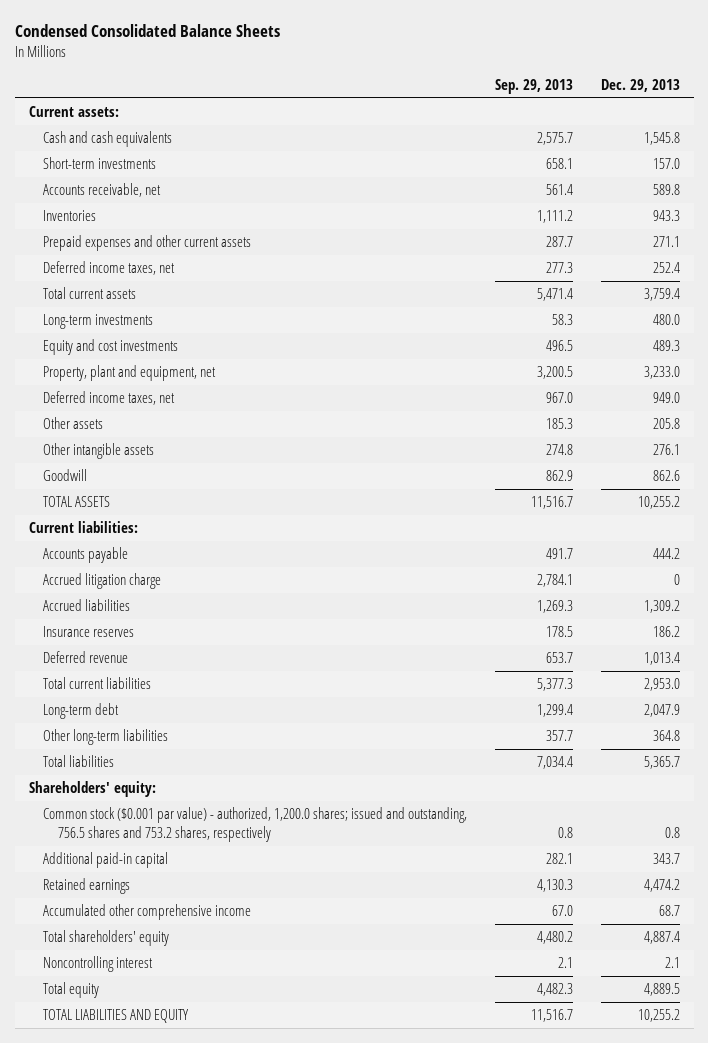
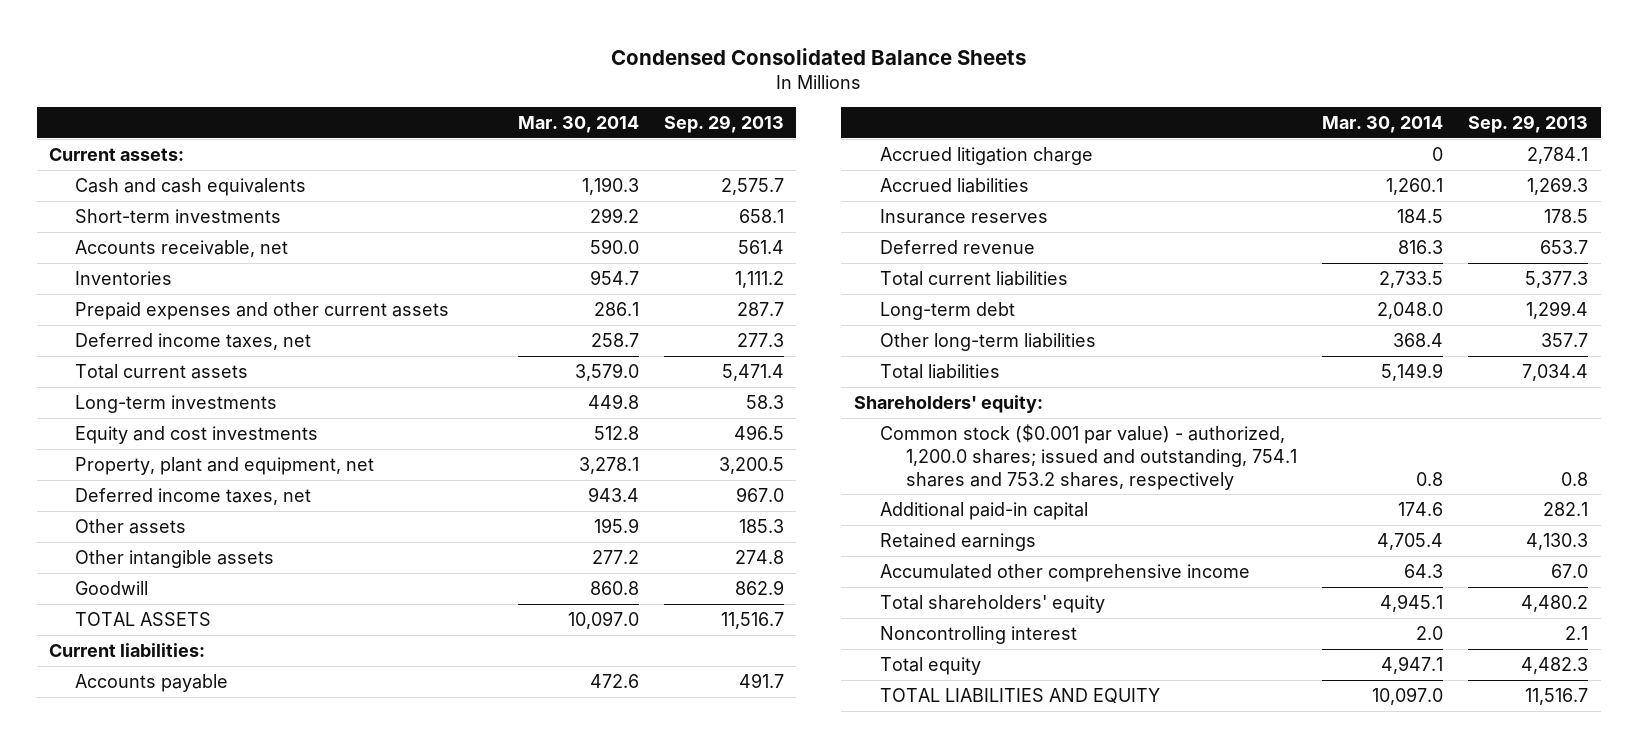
[600,78,680,92] Dec. 29, 2013 -> none
none -> [517,115,639,133] Mar. 30, 2014
[43,807,468,843] Common stock ($0.001 par value) - authorized, 1,200.0 shares; issued and outstanding, 756.5 shares and 753.2 shares, respectively -> [879,423,1298,490] Common stock ($0.001 par value) - authorized, 1,200.0 shares; issued and outstanding, 754.1 shares and 753.2 shares, respectively

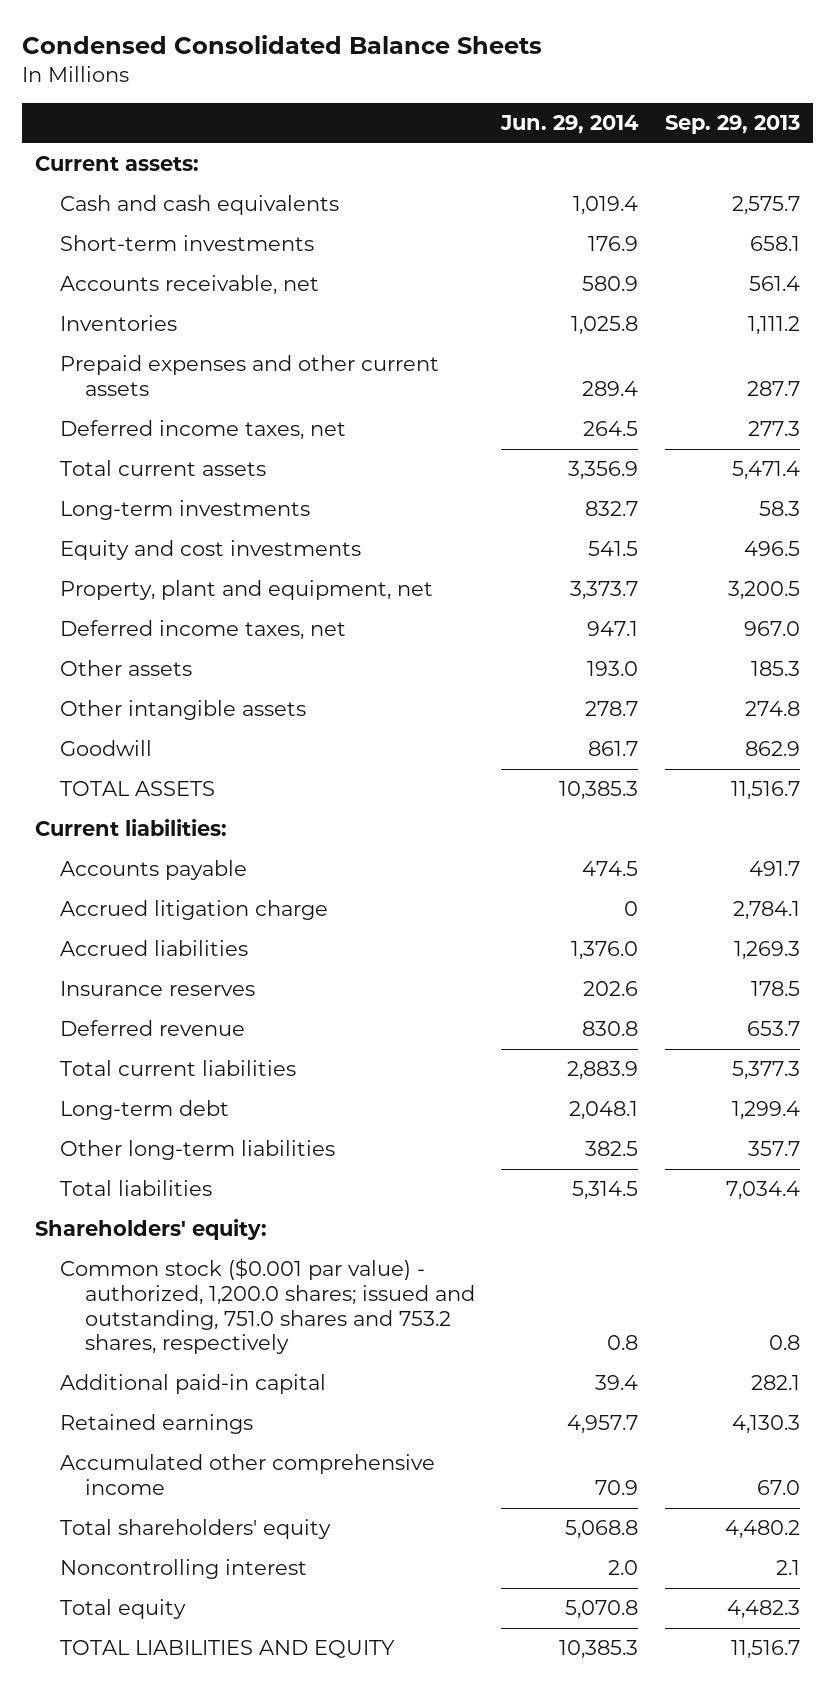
[517,115,639,133] Mar. 30, 2014 -> none
none -> [500,114,640,134] Jun. 29, 2014
[879,423,1298,490] Common stock ($0.001 par value) - authorized, 1,200.0 shares; issued and outstanding, 754.1 shares and 753.2 shares, respectively -> [59,1258,475,1355] Common stock ($0.001 par value) - authorized, 1,200.0 shares; issued and outstanding, 751.0 shares and 753.2 shares, respectively

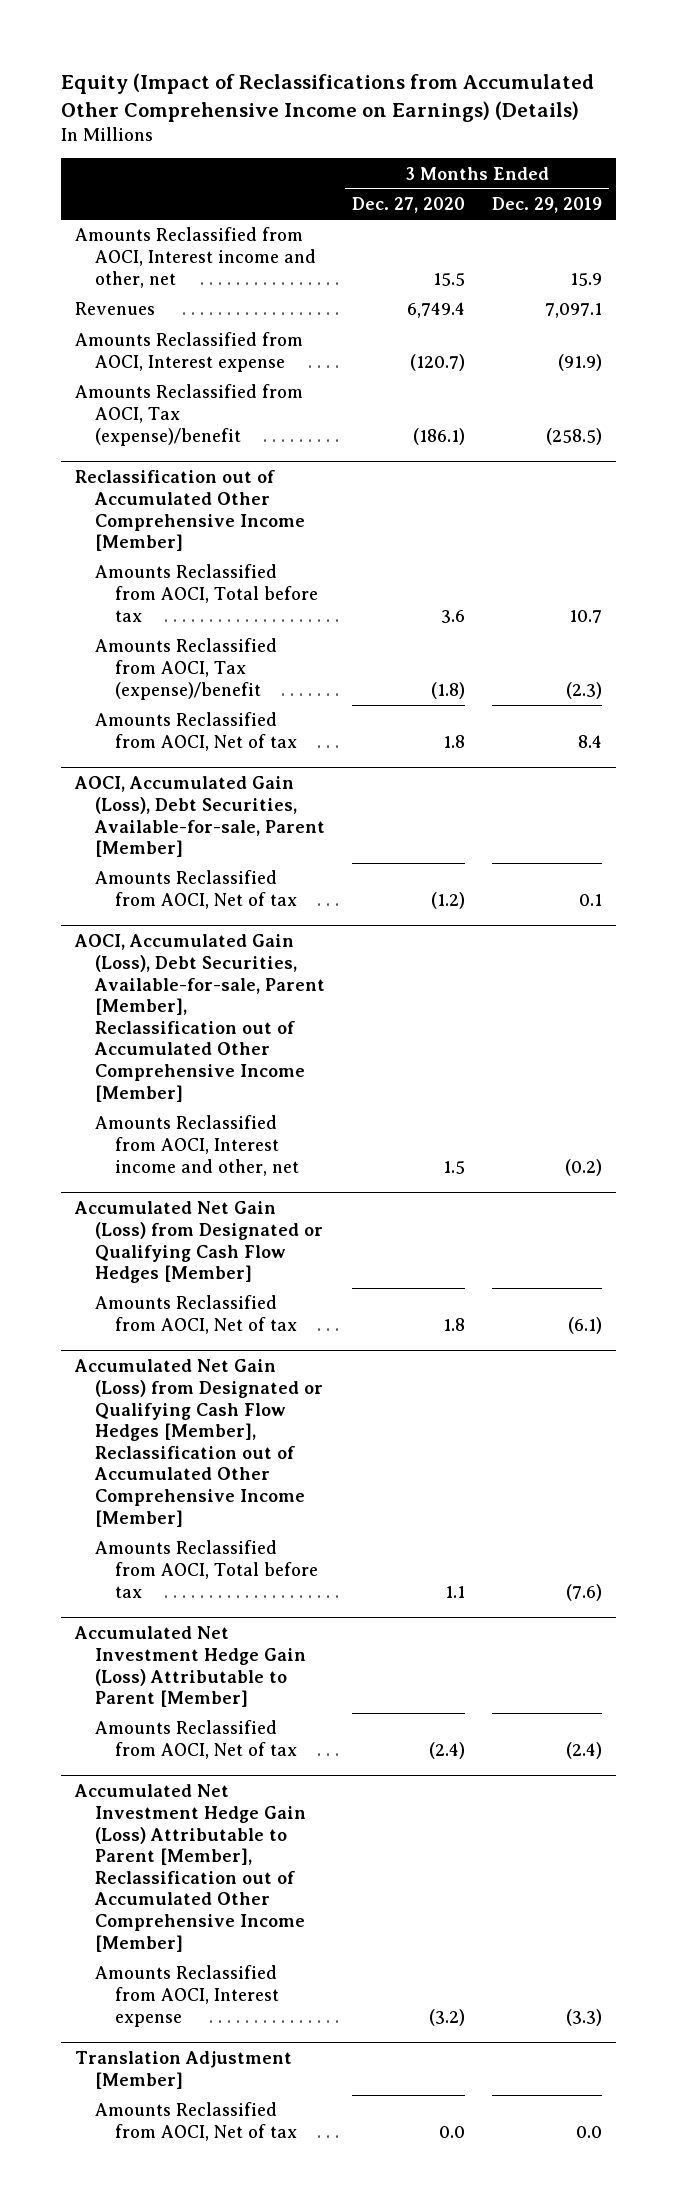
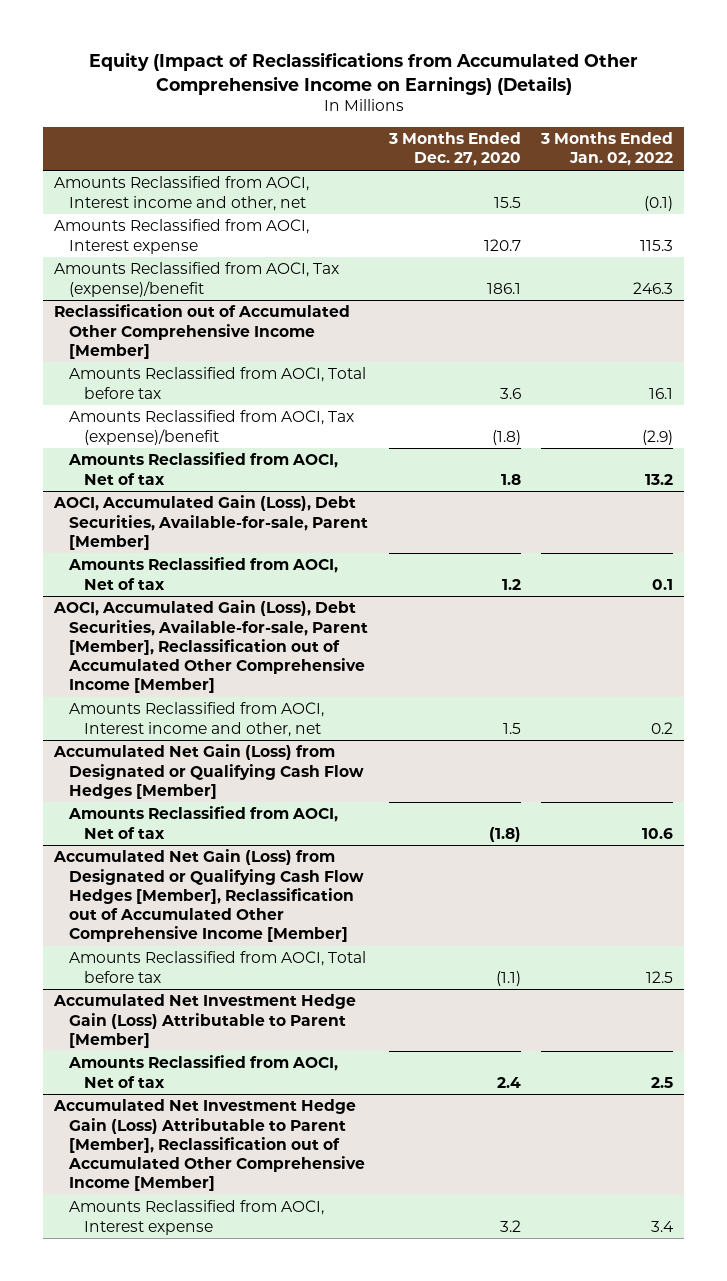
[492,197,603,214] Dec. 29, 2019 -> none
none -> [540,132,674,167] 3 Months Ended Jan. 02, 2022
[74,302,155,316] Revenues -> none
[410,354,466,372] (120.7) -> [483,238,521,251] 120.7
[413,427,466,445] (186.1) -> [486,282,521,294] 186.1
[431,892,466,910] (1.2) -> [501,578,521,590] 1.2
[443,1318,466,1332] 1.8 -> [488,826,521,842] (1.8)
[445,1585,466,1598] 1.1 -> [495,970,521,986] (1.1)
[429,1742,466,1760] (2.4) -> [496,1076,521,1088] 2.4
[74,2051,292,2089] Translation Adjustment [Member] -> none
[95,2102,298,2142] Amounts Reclassified from AOCI, Net of tax -> none
[429,2008,466,2026] (3.2) -> [499,1219,521,1232] 3.2

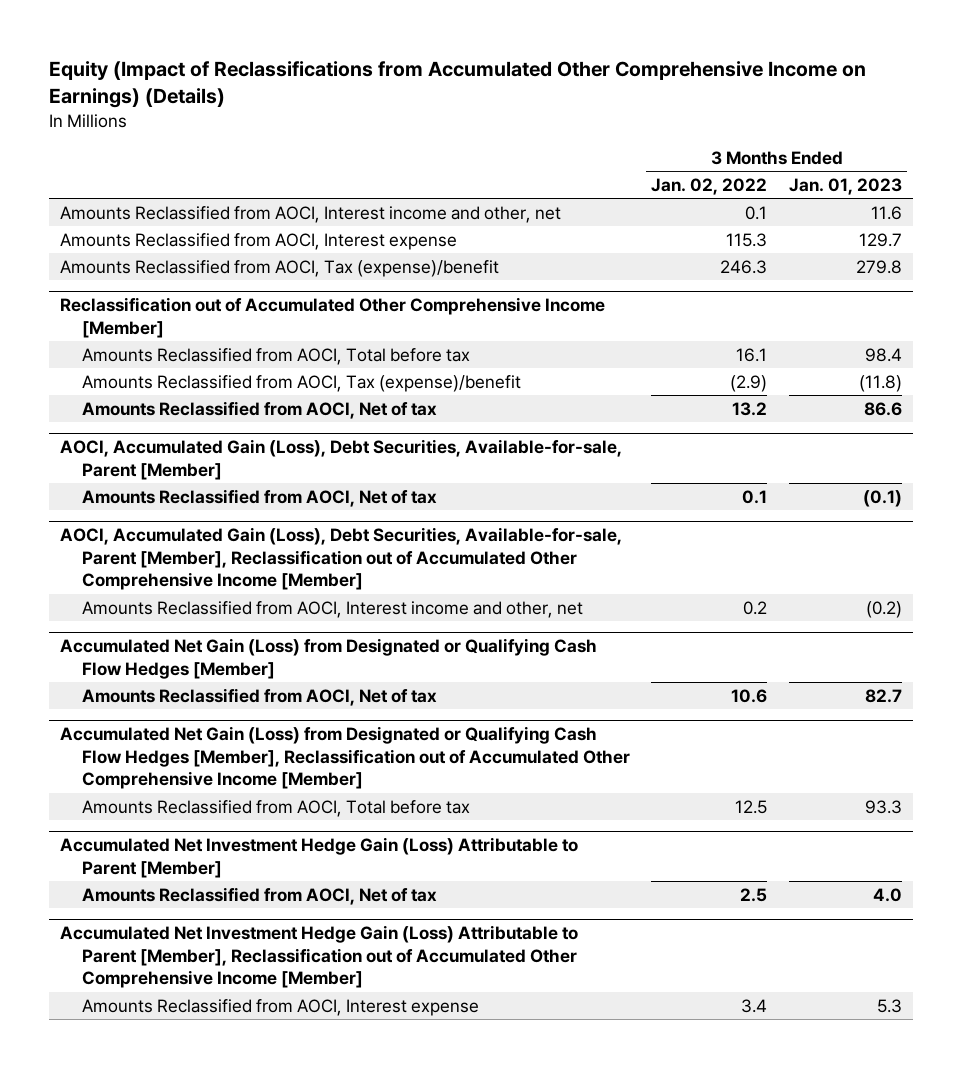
[387,132,521,167] 3 Months Ended Dec. 27, 2020 -> none
none -> [788,178,902,196] Jan. 01, 2023
[644,195,674,211] (0.1) -> [745,205,768,220] 0.1

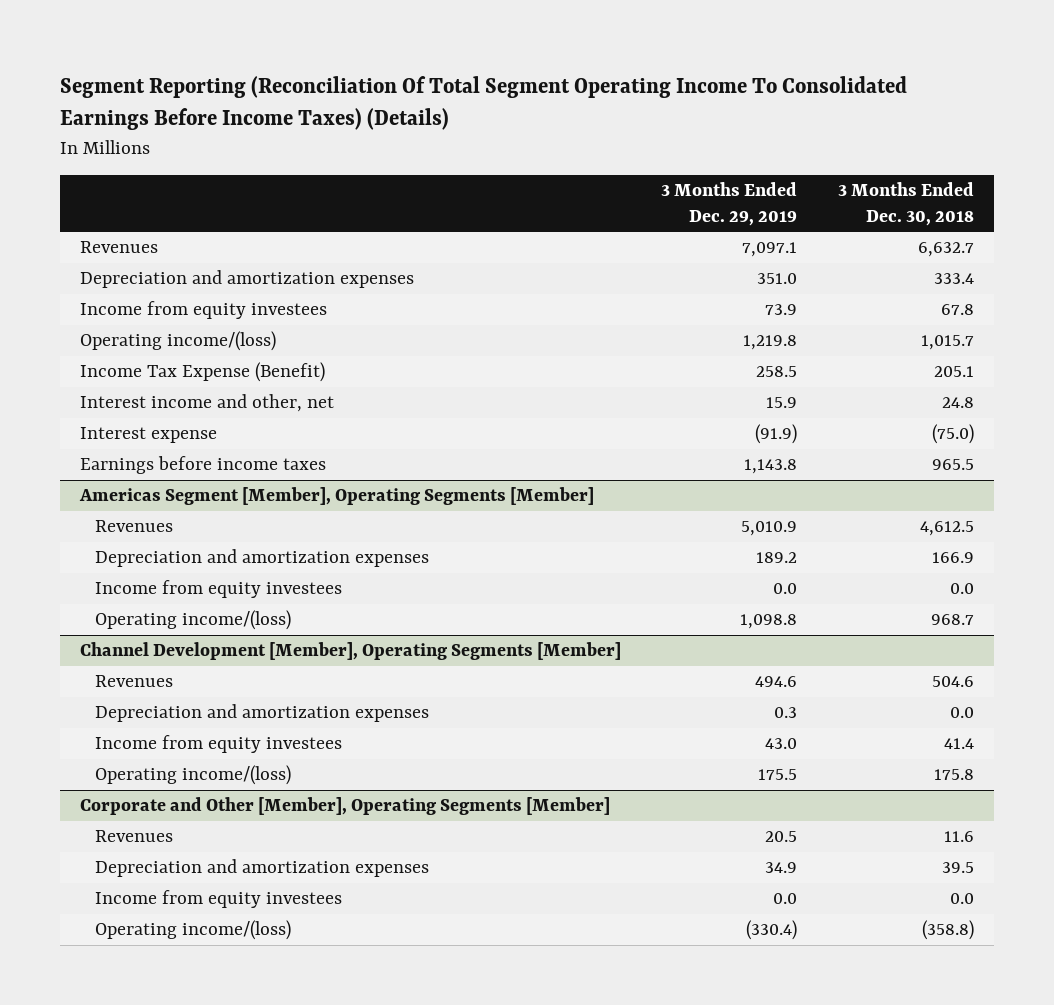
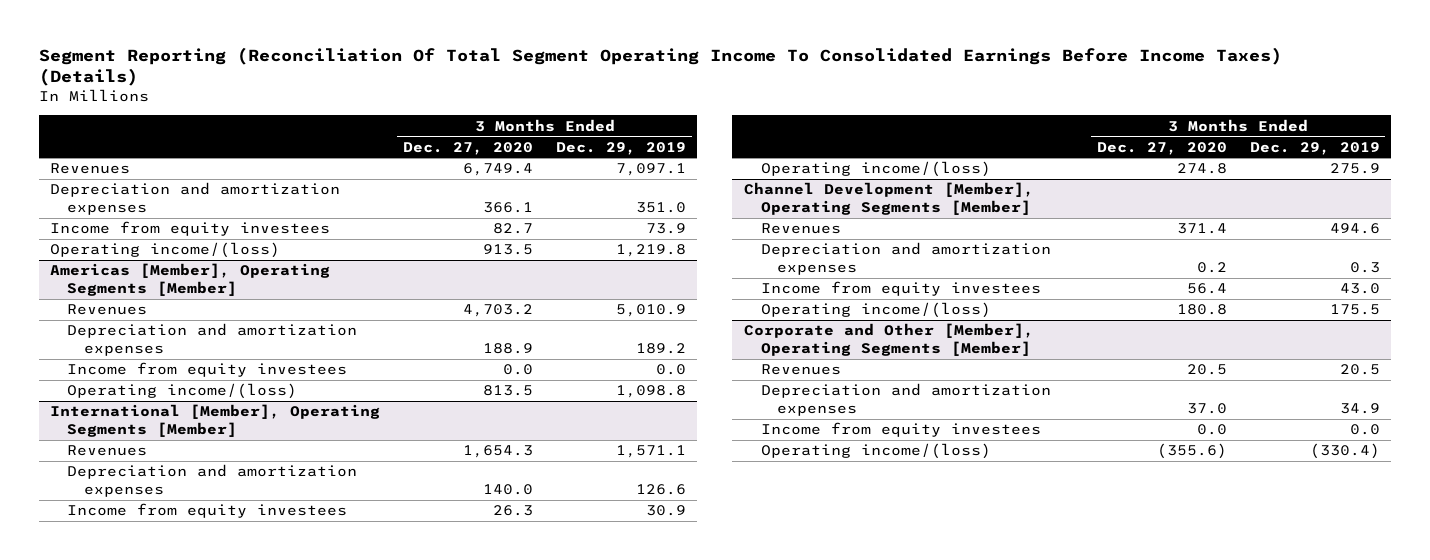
[837,182,974,226] 3 Months Ended Dec. 30, 2018 -> none
none -> [403,141,534,155] Dec. 27, 2020
[80,362,326,383] Income Tax Expense (Benefit) -> none
[80,394,335,413] Interest income and other, net -> none
[80,427,218,444] Interest expense -> none
[80,456,327,475] Earnings before income taxes -> none
[79,487,595,506] Americas Segment [Member], Operating Segments [Member] -> [50,263,331,296] Americas [Member], Operating Segments [Member]
none -> [50,404,381,437] International [Member], Operating Segments [Member]
none -> [66,445,147,457] Revenues
none -> [66,464,357,497] Depreciation and amortization expenses
none -> [66,503,347,519] Income from equity investees
none -> [760,161,991,178] Operating income/(loss)

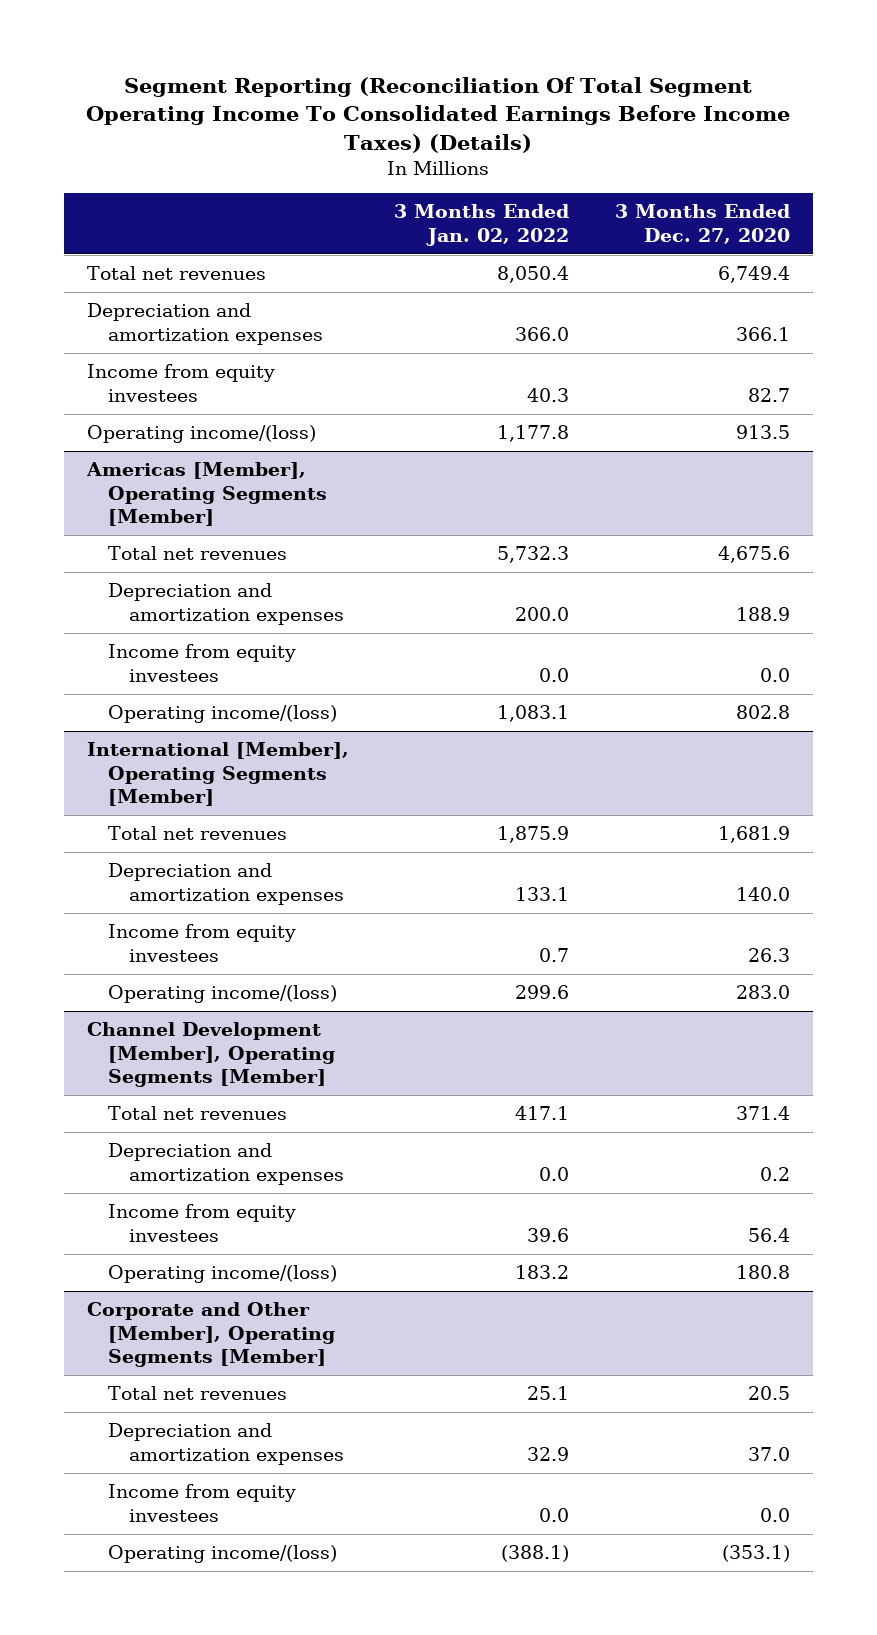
[556,141,687,155] Dec. 29, 2019 -> none
none -> [394,204,570,246] 3 Months Ended Jan. 02, 2022
[50,163,131,175] Revenues -> [86,266,266,281] Total net revenues
[66,304,147,316] Revenues -> [107,546,287,561] Total net revenues
[463,304,534,318] 4,703.2 -> [717,546,790,564] 4,675.6
[483,385,534,397] 813.5 -> [735,705,790,720] 802.8
[66,445,147,457] Revenues -> [107,826,287,841] Total net revenues
[463,445,534,459] 1,654.3 -> [717,826,790,844] 1,681.9
[1176,163,1227,175] 274.8 -> [735,985,790,1000] 283.0
[760,223,841,235] Revenues -> [107,1106,287,1121] Total net revenues
[760,364,841,376] Revenues -> [107,1386,287,1401] Total net revenues
[1156,443,1227,460] (355.6) -> [721,1545,790,1563] (353.1)

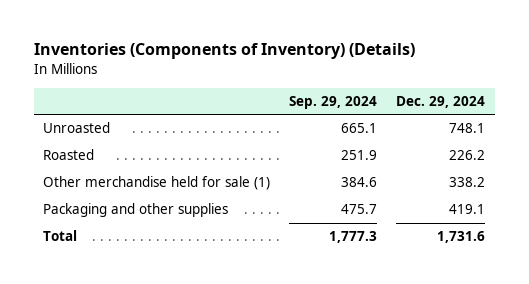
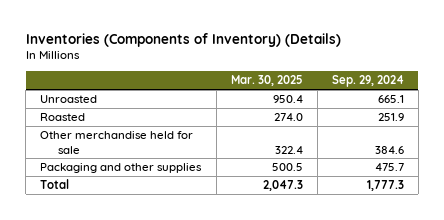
[396,95,486,108] Dec. 29, 2024 -> none
none -> [230,75,303,87] Mar. 30, 2025
[43,176,271,191] Other merchandise held for sale (1) -> [40,131,194,154] Other merchandise held for sale

